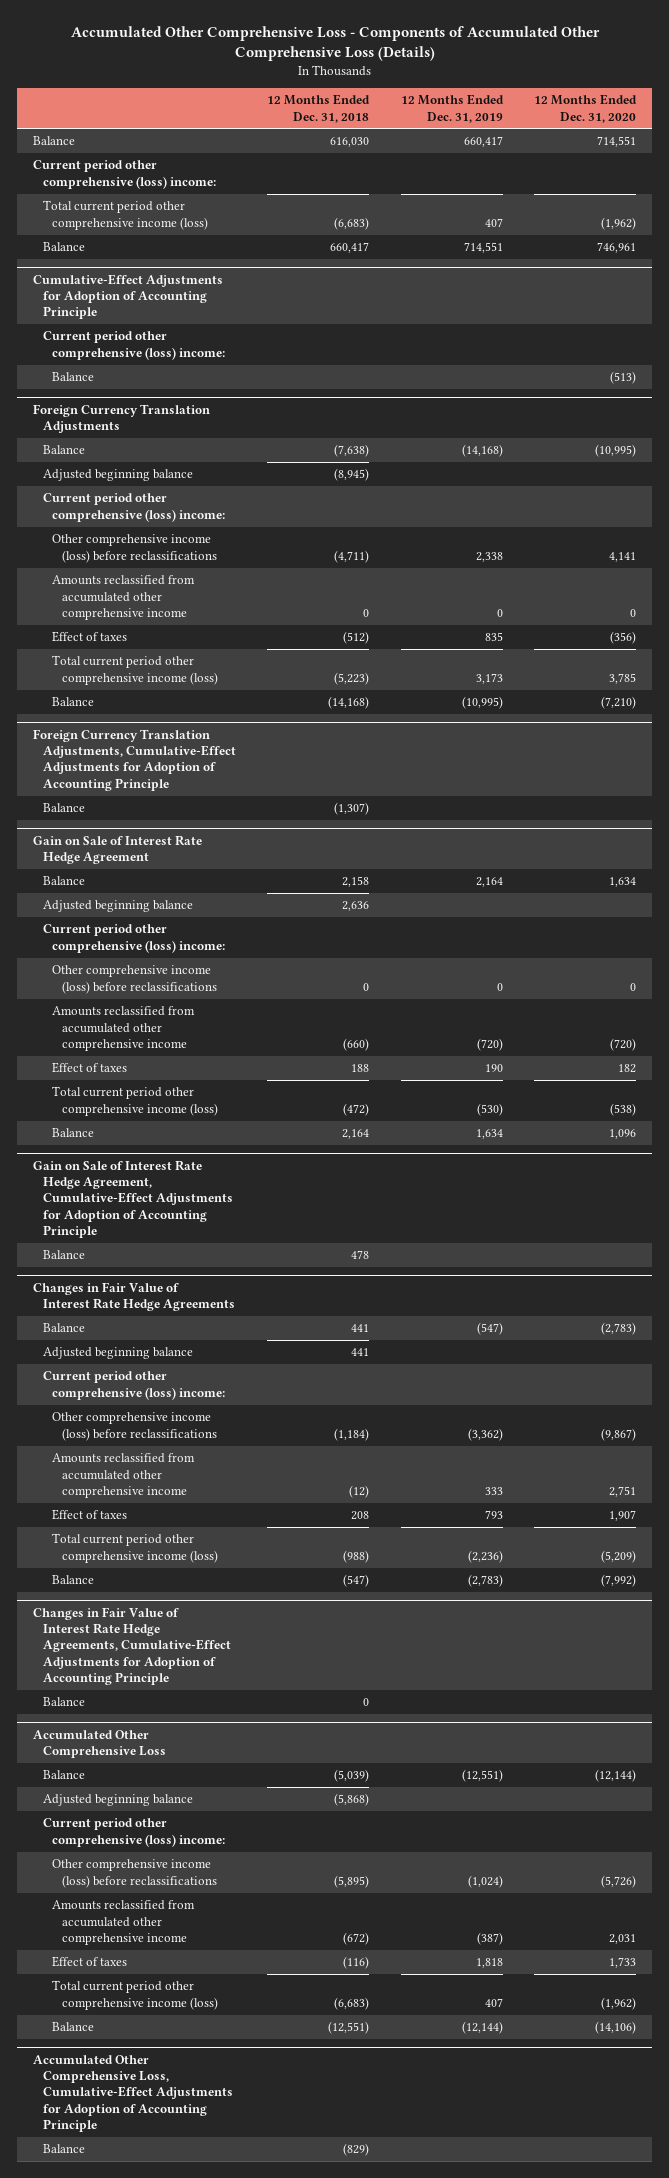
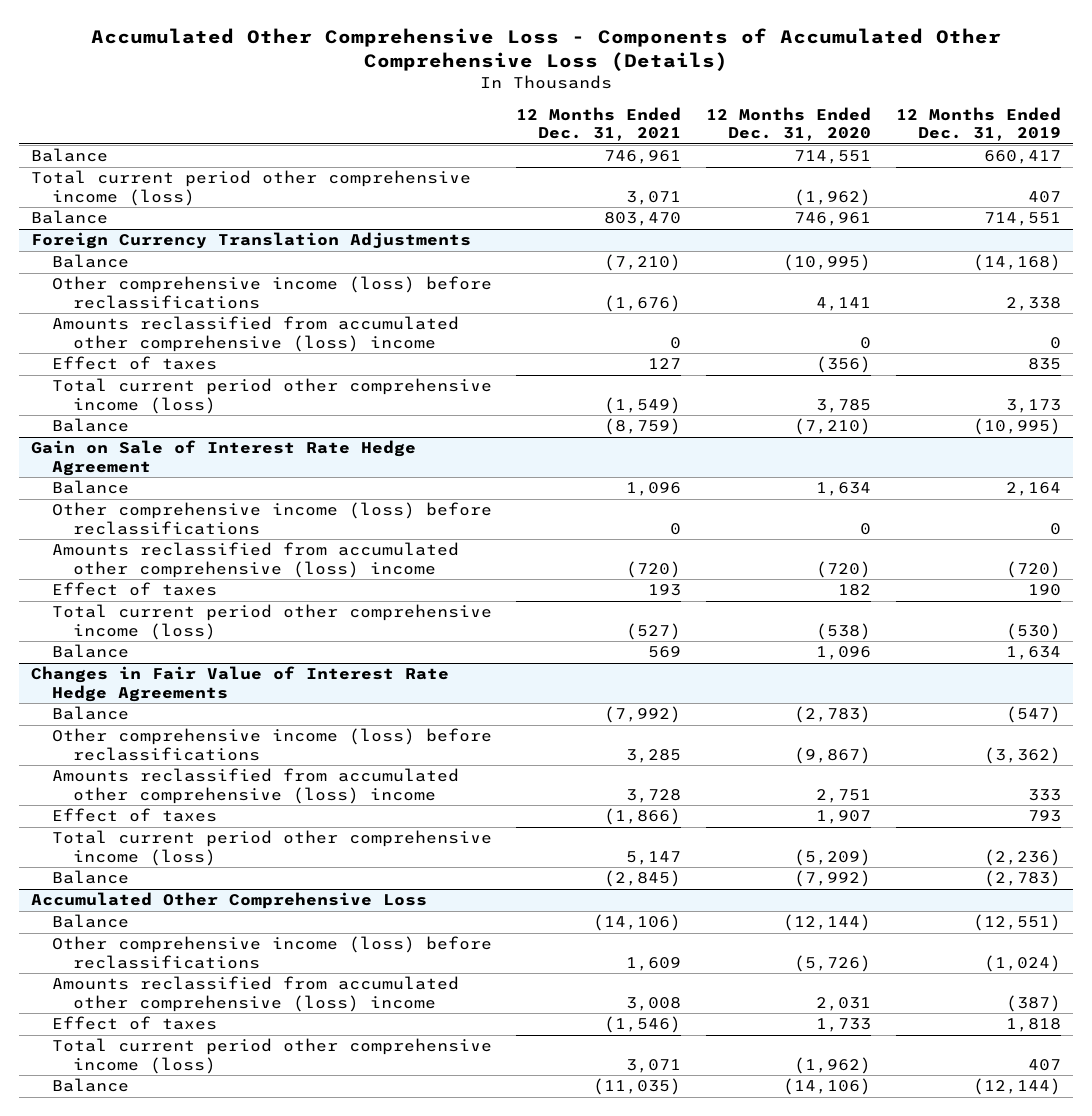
[267,94,371,123] 12 Months Ended Dec. 31, 2018 -> none
none -> [516,106,682,142] 12 Months Ended Dec. 31, 2021
[33,160,216,189] Current period other comprehensive (loss) income: -> none
[33,273,224,320] Cumulative-Effect Adjustments for Adoption of Accounting Principle -> none
[42,331,226,360] Current period other comprehensive (loss) income: -> none
[52,372,95,382] Balance -> none
[42,469,193,482] Adjusted beginning balance -> none
[42,493,226,522] Current period other comprehensive (loss) income: -> none
[52,575,196,621] Amounts reclassified from accumulated other comprehensive income -> [51,316,459,352] Amounts reclassified from accumulated other comprehensive (loss) income
[33,728,236,791] Foreign Currency Translation Adjustments, Cumulative-Effect Adjustments for Adoption of Accounting Principle -> none
[42,803,85,813] Balance -> none
[42,900,193,913] Adjusted beginning balance -> none
[42,924,226,953] Current period other comprehensive (loss) income: -> none
[52,1006,196,1052] Amounts reclassified from accumulated other comprehensive income -> [51,542,459,578] Amounts reclassified from accumulated other comprehensive (loss) income
[33,1159,233,1239] Gain on Sale of Interest Rate Hedge Agreement, Cumulative-Effect Adjustments for Adoption of Accounting Principle -> none
[42,1250,85,1260] Balance -> none
[42,1347,193,1360] Adjusted beginning balance -> none
[42,1371,226,1400] Current period other comprehensive (loss) income: -> none
[52,1453,196,1499] Amounts reclassified from accumulated other comprehensive income -> [51,768,459,804] Amounts reclassified from accumulated other comprehensive (loss) income
[33,1606,231,1686] Changes in Fair Value of Interest Rate Hedge Agreements, Cumulative-Effect Adjustments for Adoption of Accounting Principle -> none
[42,1697,85,1707] Balance -> none
[42,1794,193,1807] Adjusted beginning balance -> none
[42,1818,226,1847] Current period other comprehensive (loss) income: -> none
[52,1900,196,1946] Amounts reclassified from accumulated other comprehensive income -> [51,976,459,1012] Amounts reclassified from accumulated other comprehensive (loss) income
[33,2054,233,2133] Accumulated Other Comprehensive Loss, Cumulative-Effect Adjustments for Adoption of Accounting Principle -> none
[42,2144,85,2154] Balance -> none

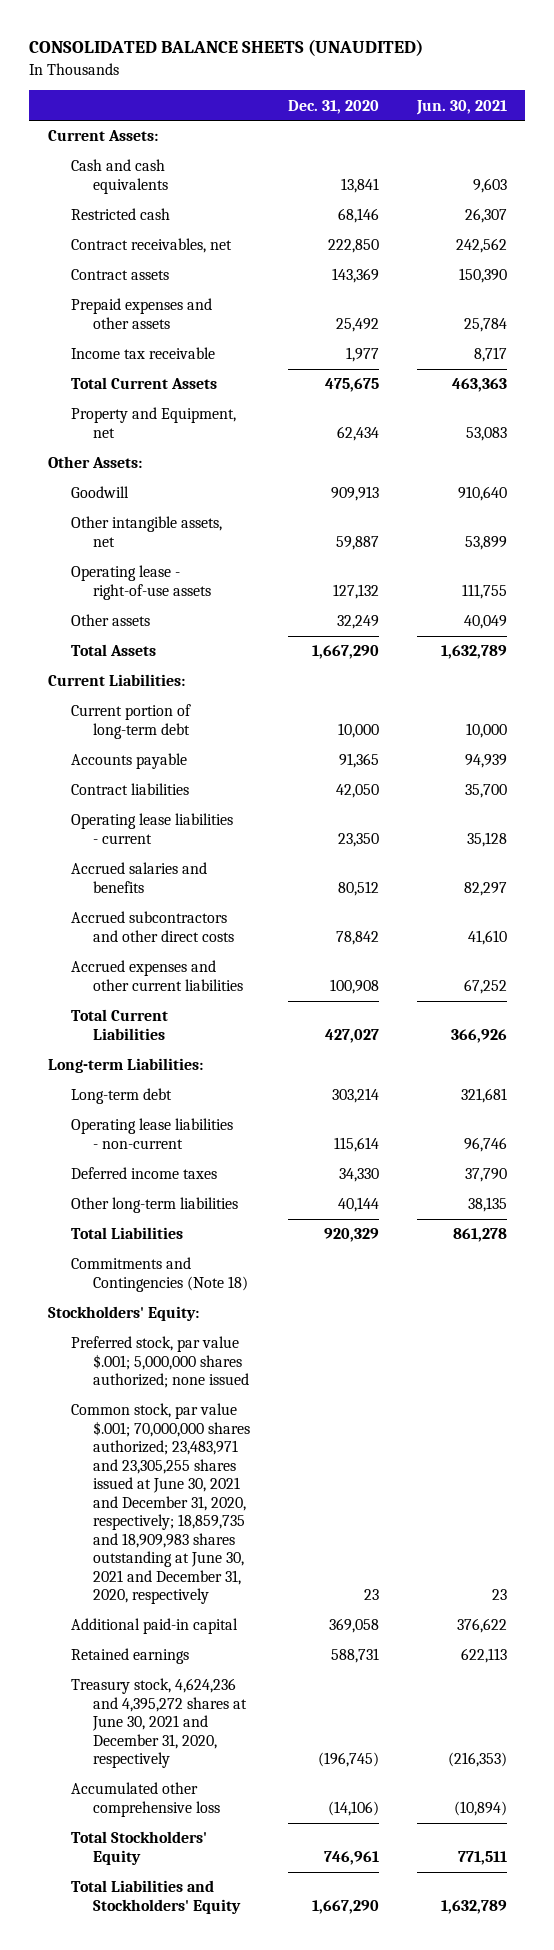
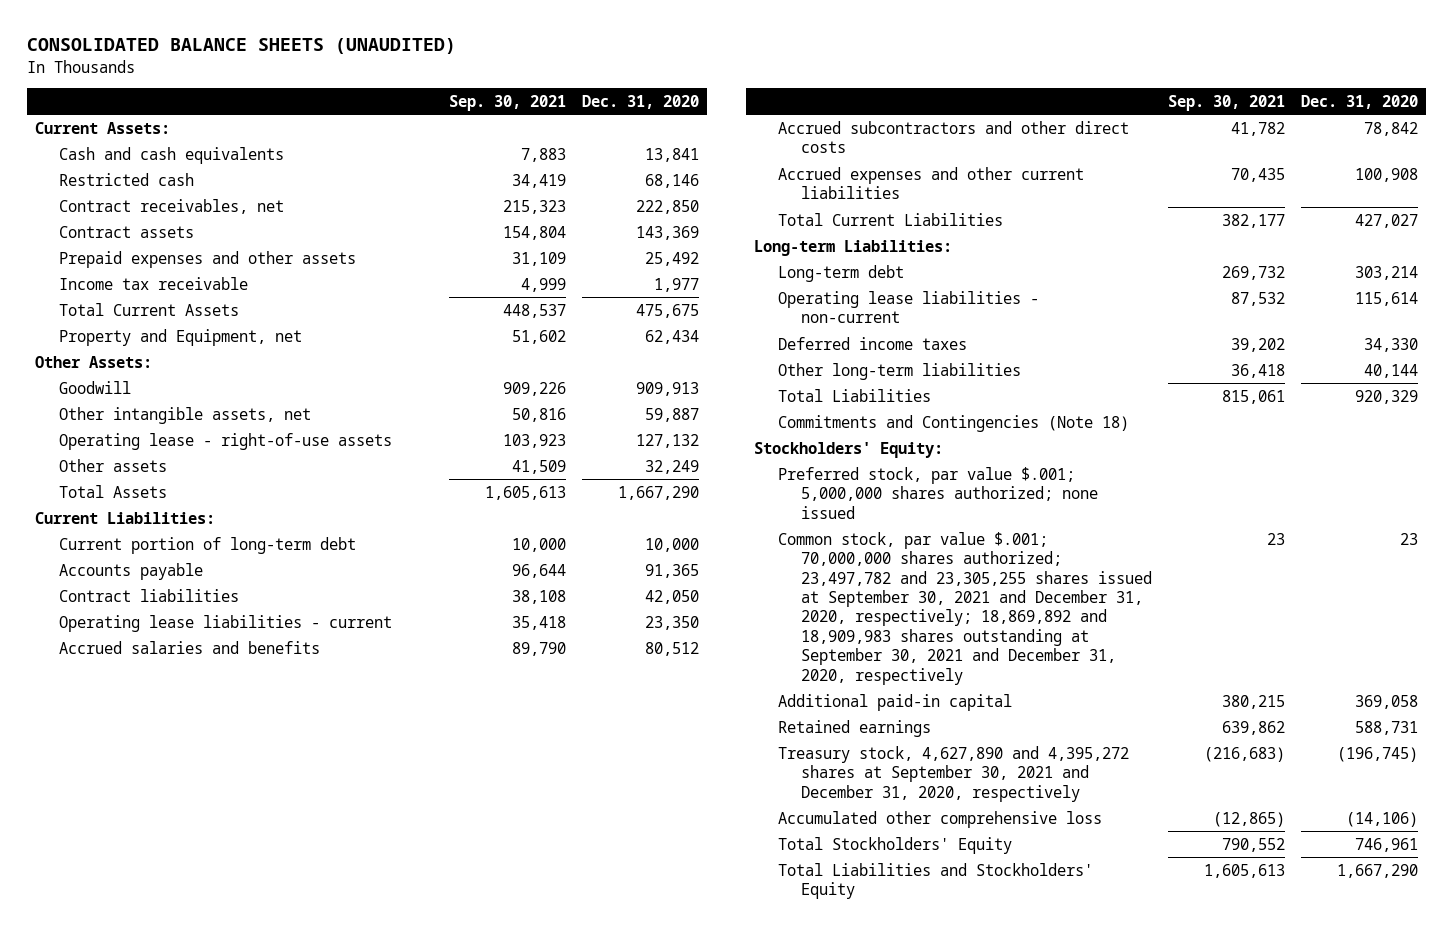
[415,99,507,115] Jun. 30, 2021 -> none
none -> [449,95,567,112] Sep. 30, 2021
[70,1403,251,1605] Common stock, par value $.001; 70,000,000 shares authorized; 23,483,971 and 23,305,255 shares issued at June 30, 2021 and December 31, 2020, respectively; 18,859,735 and 18,909,983 shares outstanding at June 30, 2021 and December 31, 2020, respectively -> [777,531,1153,685] Common stock, par value $.001; 70,000,000 shares authorized; 23,497,782 and 23,305,255 shares issued at September 30, 2021 and December 31, 2020, respectively; 18,869,892 and 18,909,983 shares outstanding at September 30, 2021 and December 31, 2020, respectively
[70,1678,248,1769] Treasury stock, 4,624,236 and 4,395,272 shares at June 30, 2021 and December 31, 2020, respectively -> [777,745,1129,802] Treasury stock, 4,627,890 and 4,395,272 shares at September 30, 2021 and December 31, 2020, respectively

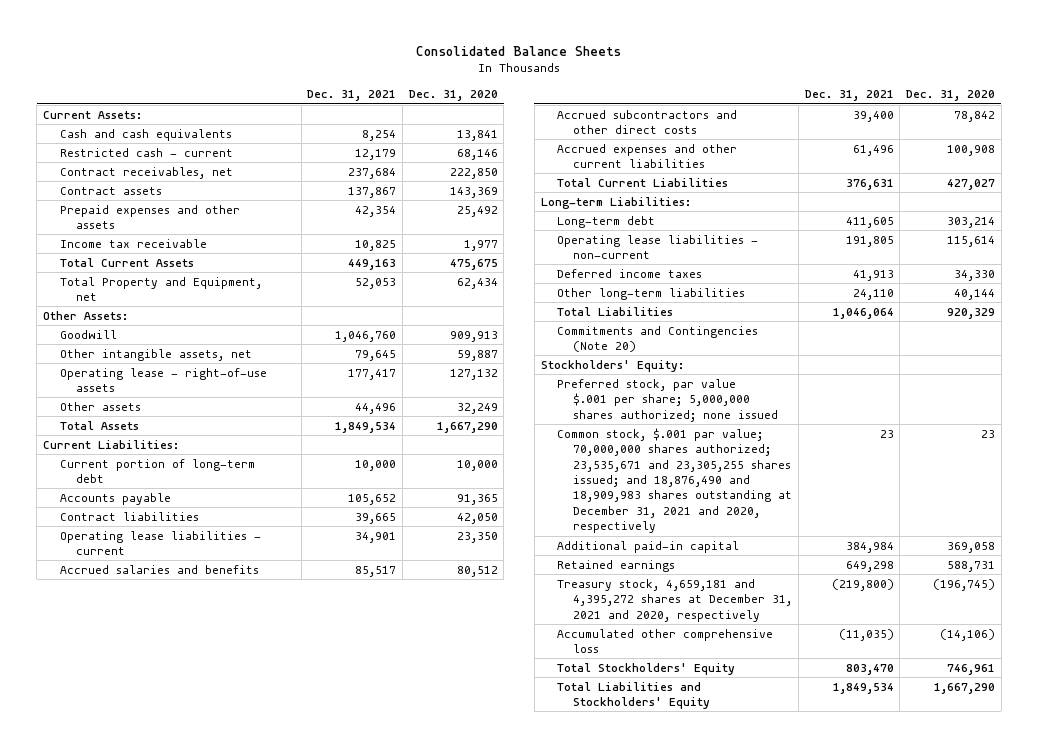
[26,38,456,55] CONSOLIDATED BALANCE SHEETS (UNAUDITED) -> [416,45,622,56] Consolidated Balance Sheets
[449,95,567,112] Sep. 30, 2021 -> none
none -> [307,90,397,102] Dec. 31, 2021
[58,172,194,186] Restricted cash -> [59,147,233,157] Restricted cash - current
[58,328,302,346] Property and Equipment, net -> [59,276,262,302] Total Property and Equipment, net
[777,414,1129,432] Commitments and Contingencies (Note 18) -> [556,325,758,353] Commitments and Contingencies (Note 20)
[777,466,1099,519] Preferred stock, par value $.001; 5,000,000 shares authorized; none issued -> [556,378,779,422] Preferred stock, par value $.001 per share; 5,000,000 shares authorized; none issued
[777,531,1153,685] Common stock, par value $.001; 70,000,000 shares authorized; 23,497,782 and 23,305,255 shares issued at September 30, 2021 and December 31, 2020, respectively; 18,869,892 and 18,909,983 shares outstanding at September 30, 2021 and December 31, 2020, respectively -> [556,427,793,534] Common stock, $.001 par value; 70,000,000 shares authorized; 23,535,671 and 23,305,255 shares issued; and 18,876,490 and 18,909,983 shares outstanding at December 31, 2021 and 2020, respectively
[777,745,1129,802] Treasury stock, 4,627,890 and 4,395,272 shares at September 30, 2021 and December 31, 2020, respectively -> [556,578,793,622] Treasury stock, 4,659,181 and 4,395,272 shares at December 31, 2021 and 2020, respectively

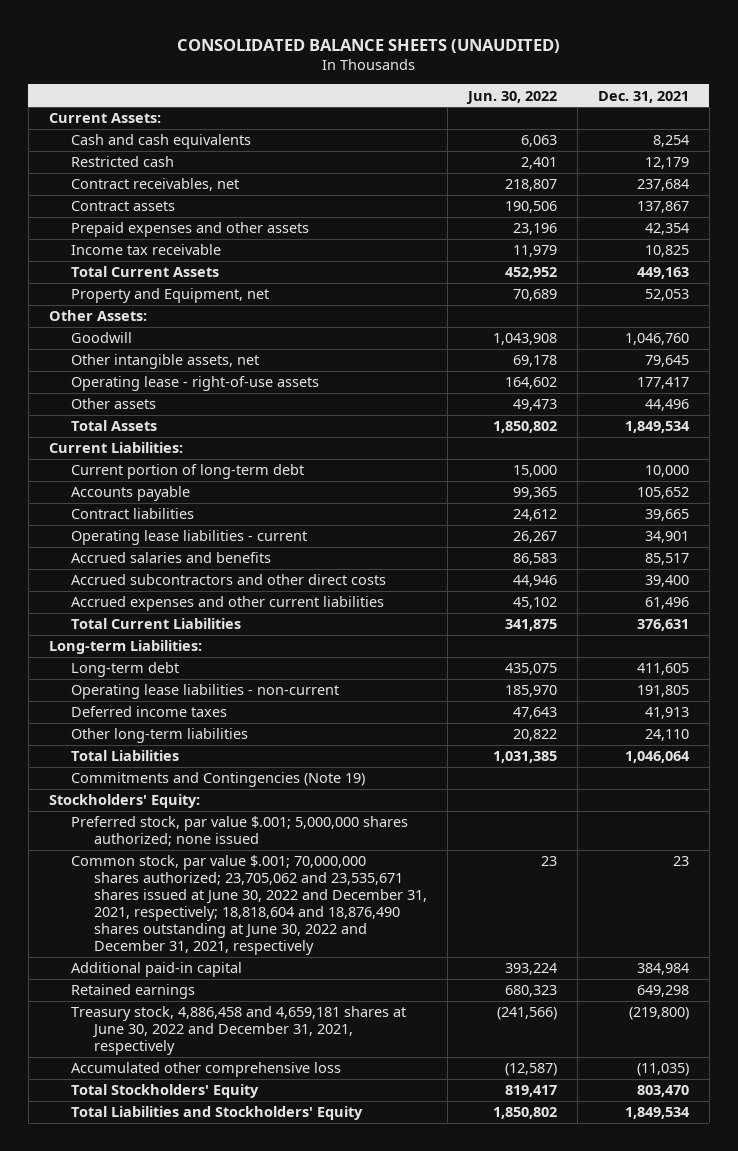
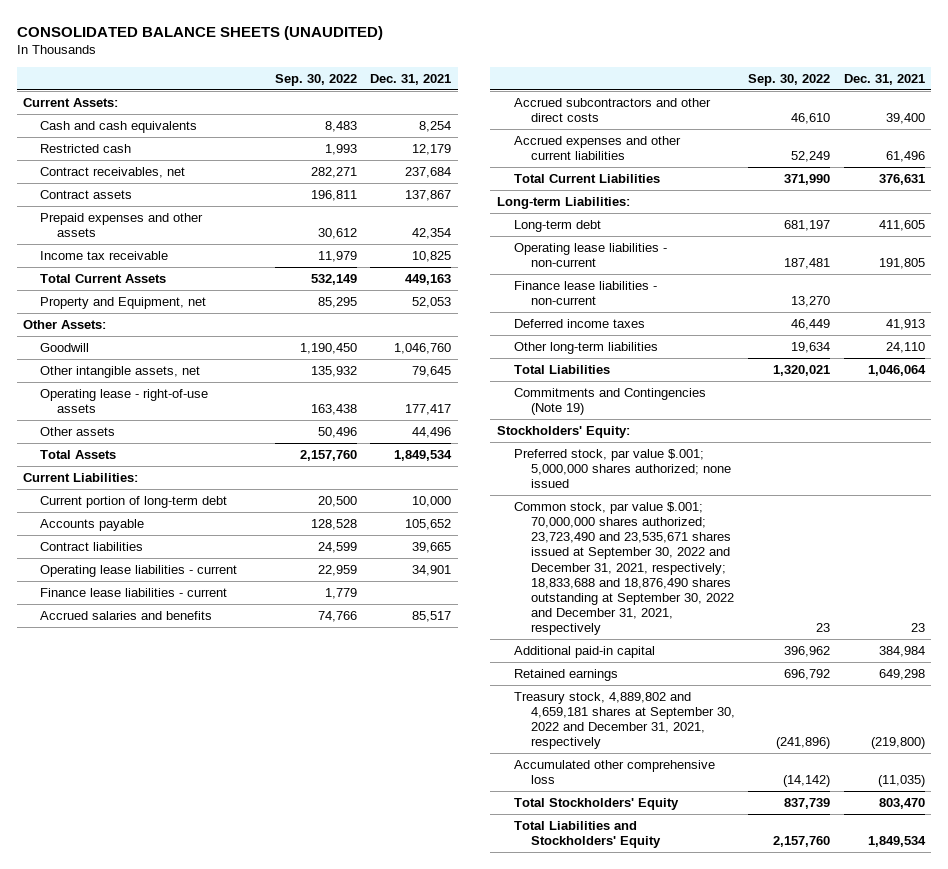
[465,90,557,104] Jun. 30, 2022 -> none
none -> [274,73,357,86] Sep. 30, 2022
none -> [40,587,228,597] Finance lease liabilities - current
none -> [513,280,657,305] Finance lease liabilities - non-current
[71,855,427,956] Common stock, par value $.001; 70,000,000 shares authorized; 23,705,062 and 23,535,671 shares issued at June 30, 2022 and December 31, 2021, respectively; 18,818,604 and 18,876,490 shares outstanding at June 30, 2022 and December 31, 2021, respectively -> [513,501,734,636] Common stock, par value $.001; 70,000,000 shares authorized; 23,723,490 and 23,535,671 shares issued at September 30, 2022 and December 31, 2021, respectively; 18,833,688 and 18,876,490 shares outstanding at September 30, 2022 and December 31, 2021, respectively
[71,1006,407,1056] Treasury stock, 4,886,458 and 4,659,181 shares at June 30, 2022 and December 31, 2021, respectively -> [513,691,735,750] Treasury stock, 4,889,802 and 4,659,181 shares at September 30, 2022 and December 31, 2021, respectively

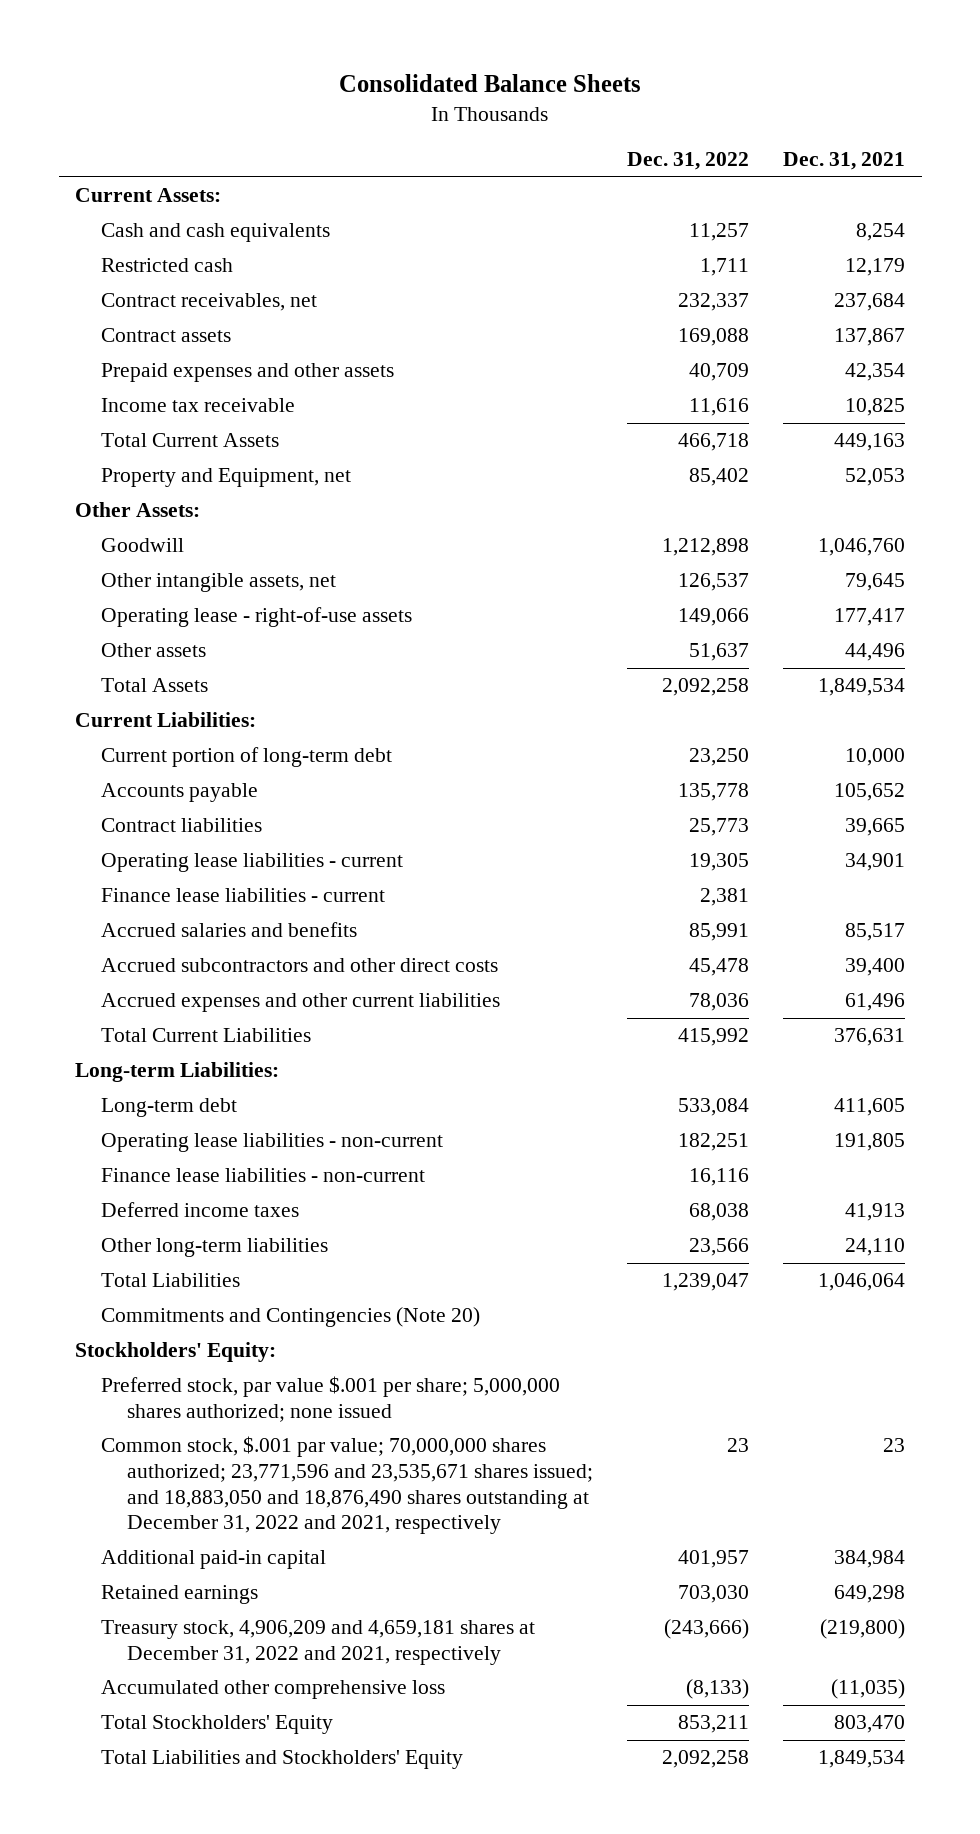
[16,25,383,40] CONSOLIDATED BALANCE SHEETS (UNAUDITED) -> [339,73,642,92] Consolidated Balance Sheets
[274,73,357,86] Sep. 30, 2022 -> none
none -> [627,152,750,171] Dec. 31, 2022
[513,387,706,415] Commitments and Contingencies (Note 19) -> [101,1307,481,1328] Commitments and Contingencies (Note 20)
[513,448,731,489] Preferred stock, par value $.001; 5,000,000 shares authorized; none issued -> [101,1376,561,1422] Preferred stock, par value $.001 per share; 5,000,000 shares authorized; none issued
[513,501,734,636] Common stock, par value $.001; 70,000,000 shares authorized; 23,723,490 and 23,535,671 shares issued at September 30, 2022 and December 31, 2021, respectively; 18,833,688 and 18,876,490 shares outstanding at September 30, 2022 and December 31, 2021, respectively -> [101,1436,594,1535] Common stock, $.001 par value; 70,000,000 shares authorized; 23,771,596 and 23,535,671 shares issued; and 18,883,050 and 18,876,490 shares outstanding at December 31, 2022 and 2021, respectively
[513,691,735,750] Treasury stock, 4,889,802 and 4,659,181 shares at September 30, 2022 and December 31, 2021, respectively -> [101,1620,536,1665] Treasury stock, 4,906,209 and 4,659,181 shares at December 31, 2022 and 2021, respectively

